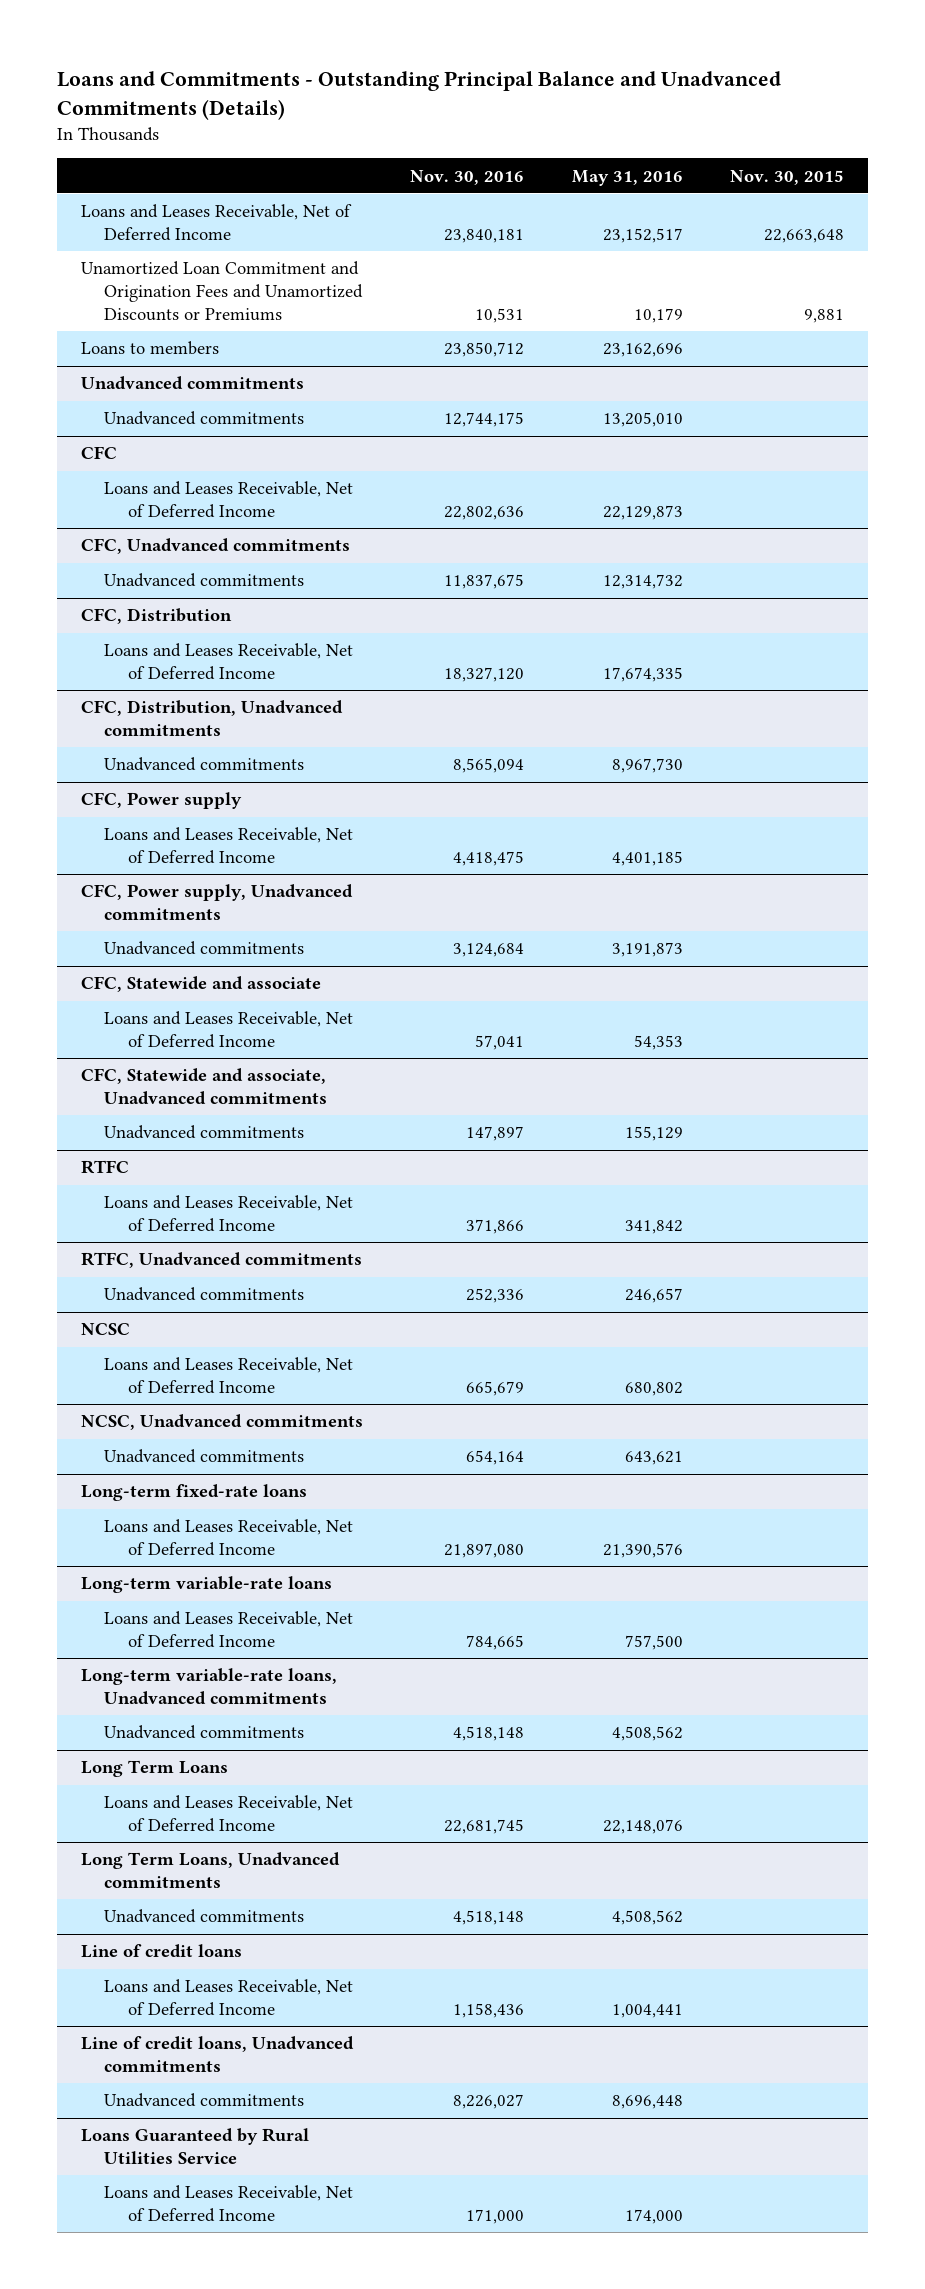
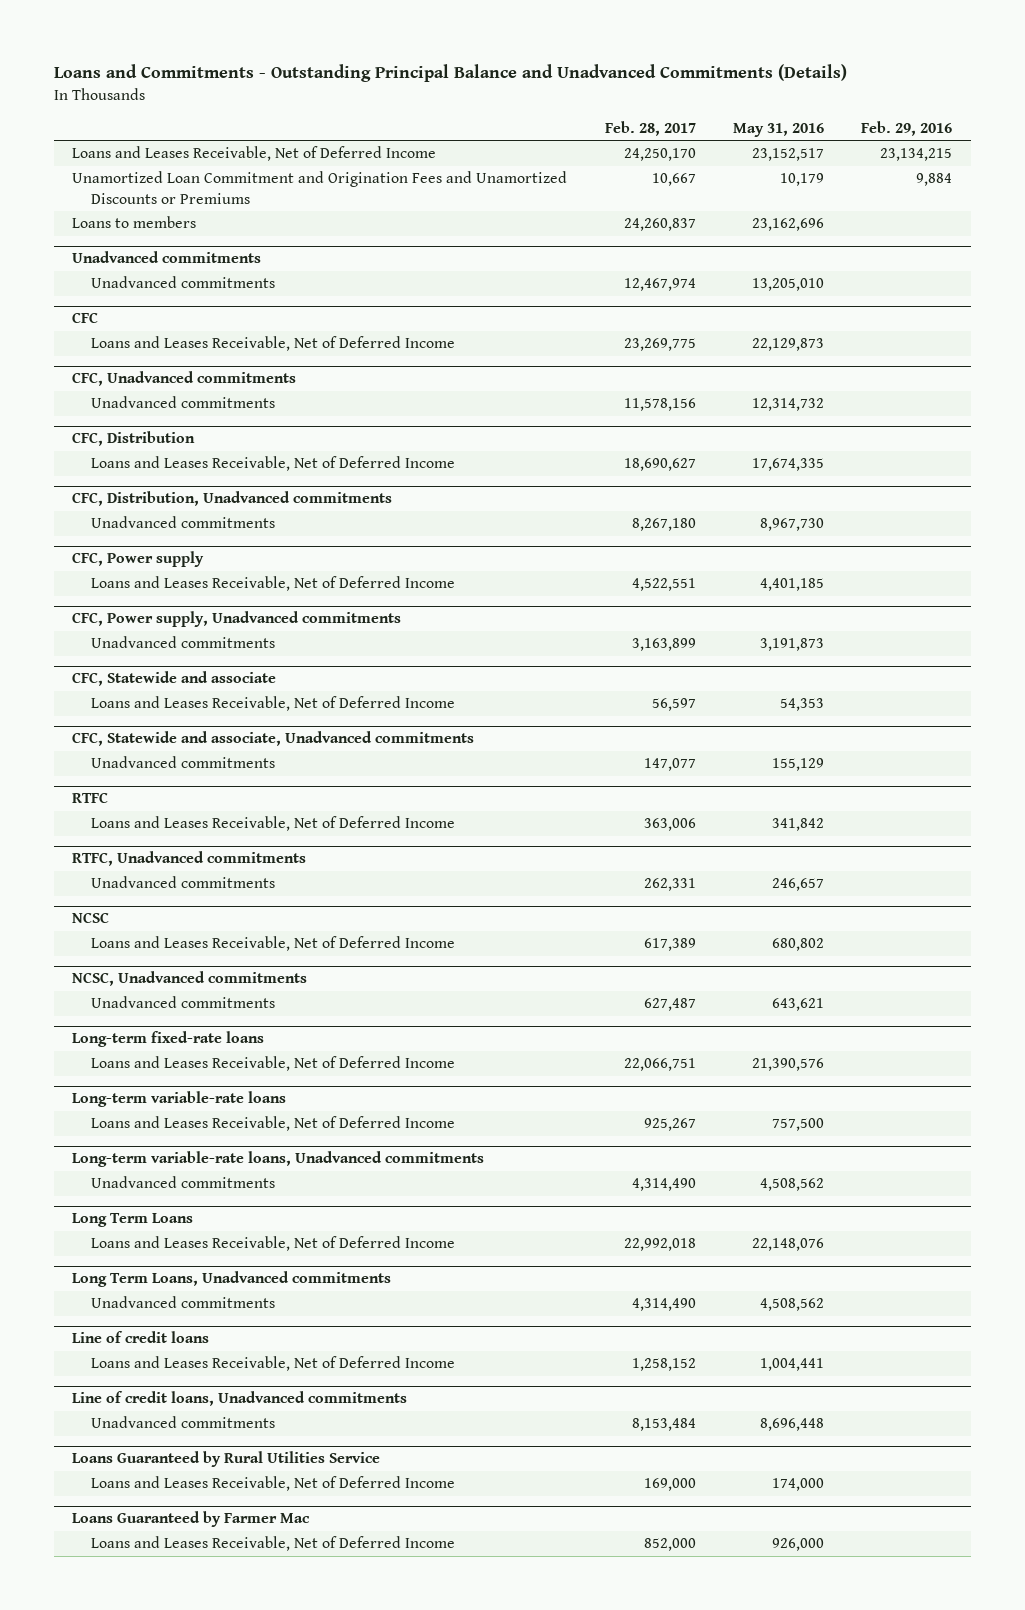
[410,169,525,185] Nov. 30, 2016 -> none
[730,169,845,185] Nov. 30, 2015 -> none
none -> [604,120,696,136] Feb. 28, 2017
none -> [861,120,953,136] Feb. 29, 2016
none -> [72,1511,311,1528] Loans Guaranteed by Farmer Mac
none -> [91,1536,456,1552] Loans and Leases Receivable, Net of Deferred Income

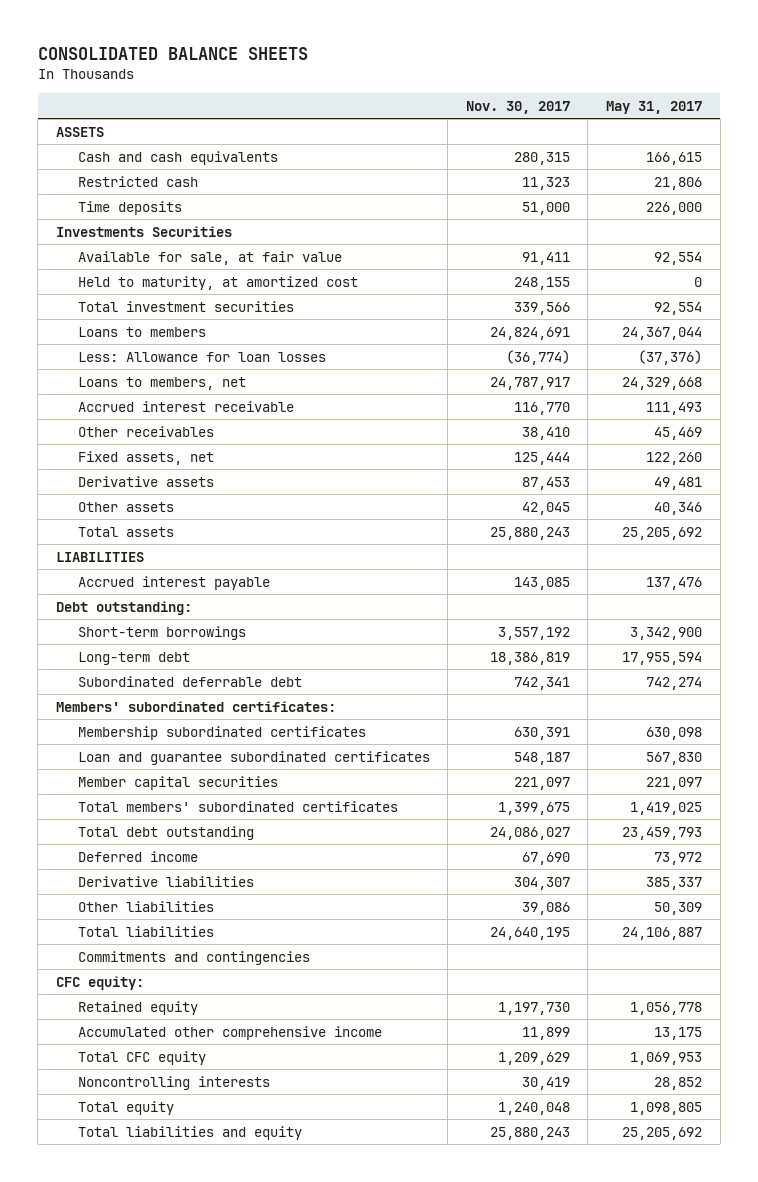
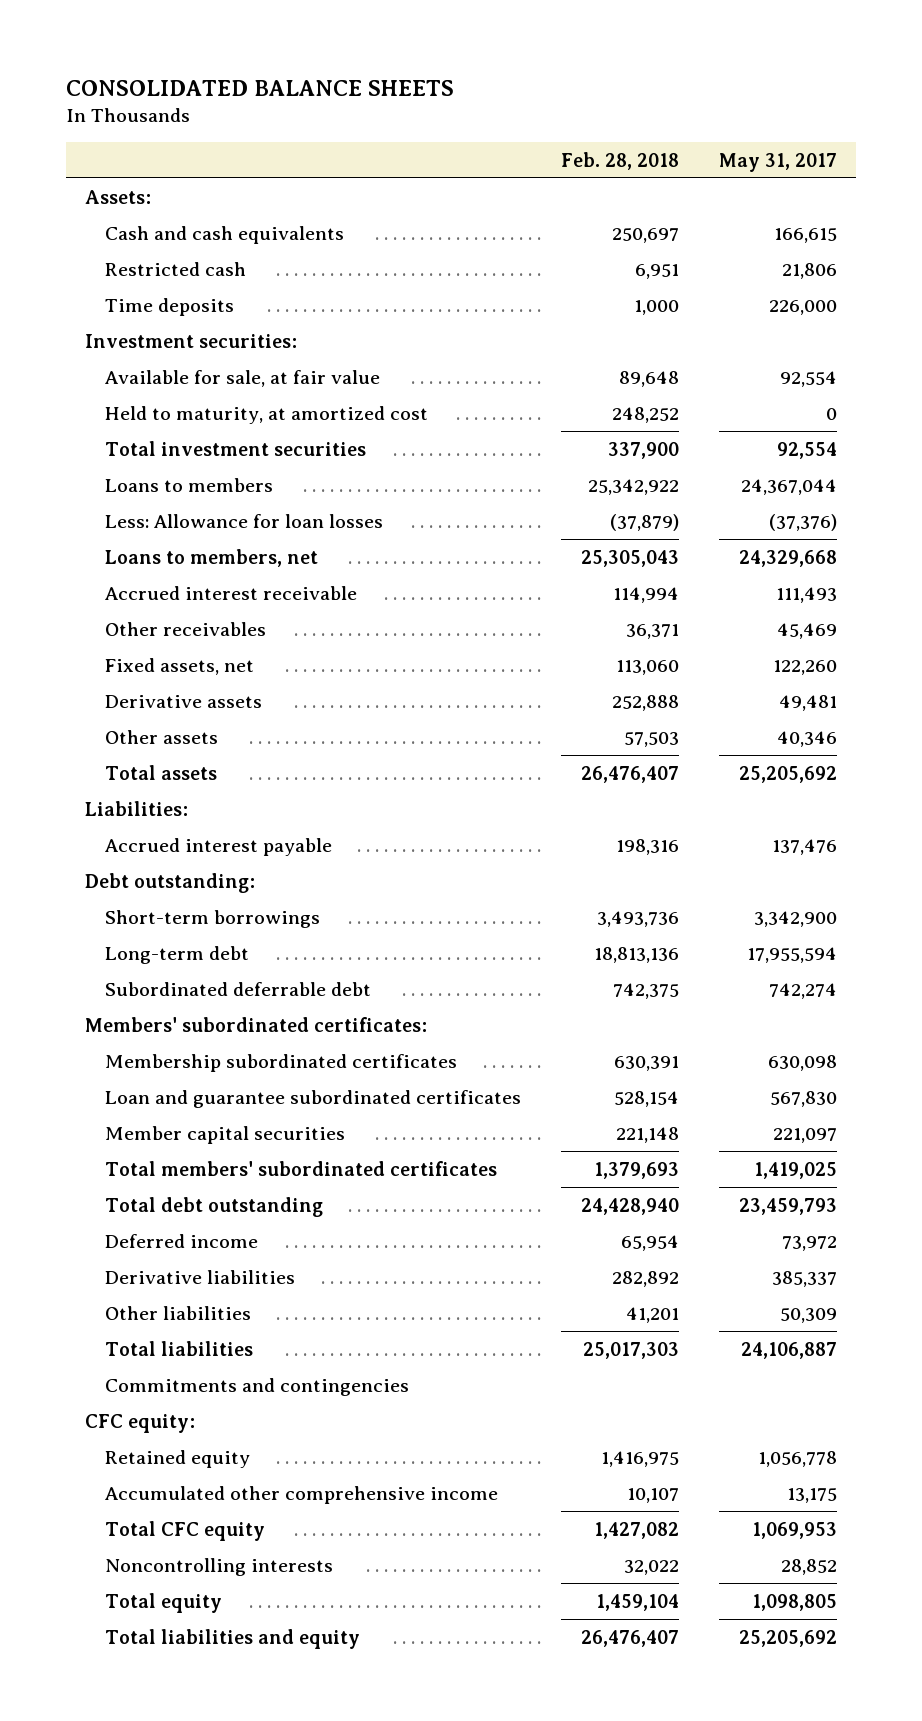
[465,100,570,114] Nov. 30, 2017 -> none
none -> [561,151,680,170] Feb. 28, 2018
[55,126,104,137] ASSETS -> [85,189,152,204] Assets:
[55,225,232,237] Investments Securities -> [85,333,298,348] Investment securities:
[55,551,144,562] LIABILITIES -> [85,800,189,816] Liabilities:

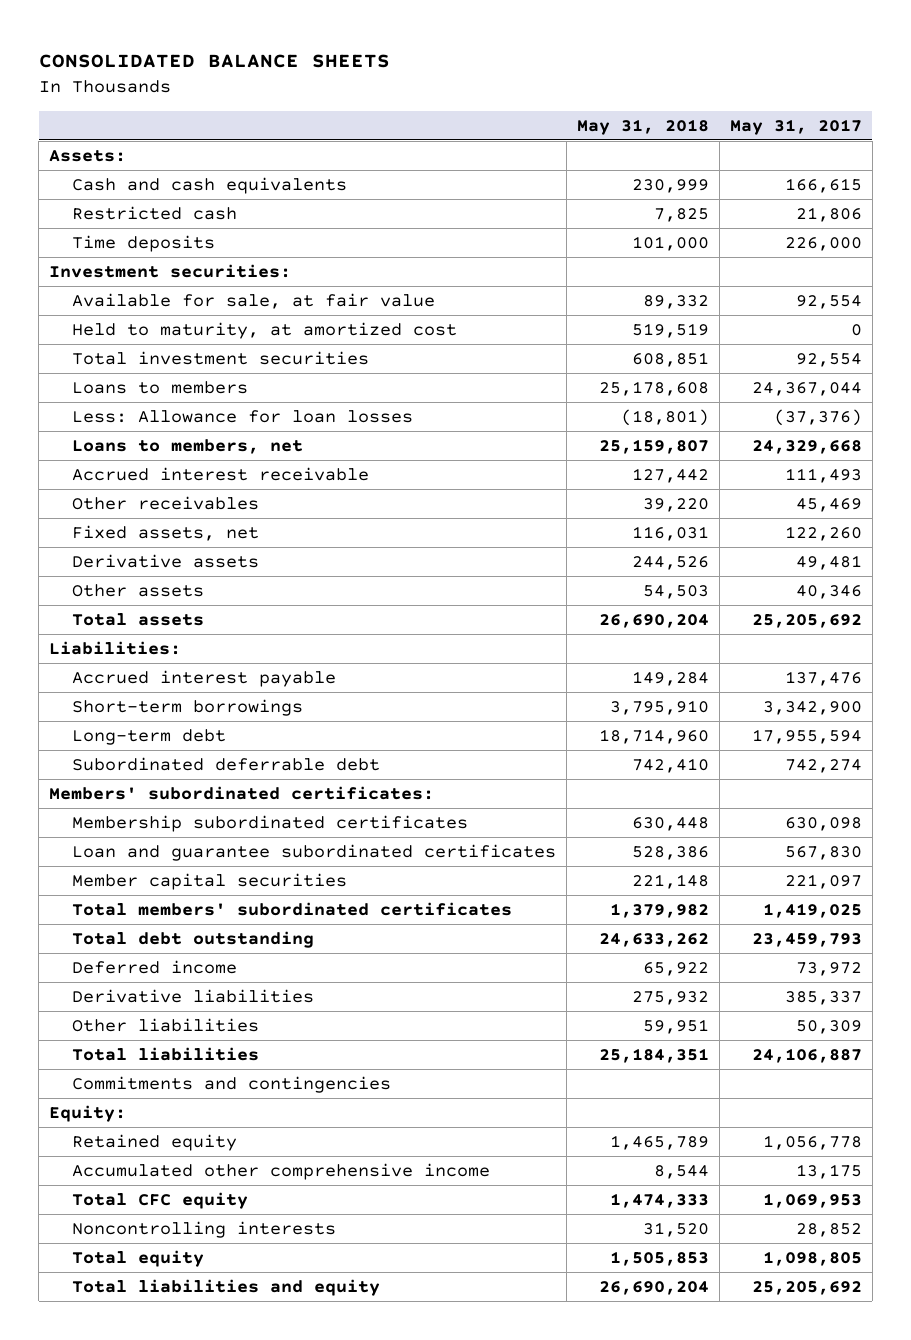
[561,151,680,170] Feb. 28, 2018 -> none
none -> [576,118,709,135] May 31, 2018
[85,872,256,893] Debt outstanding: -> none
[85,1413,196,1433] CFC equity: -> [49,1104,127,1122] Equity:

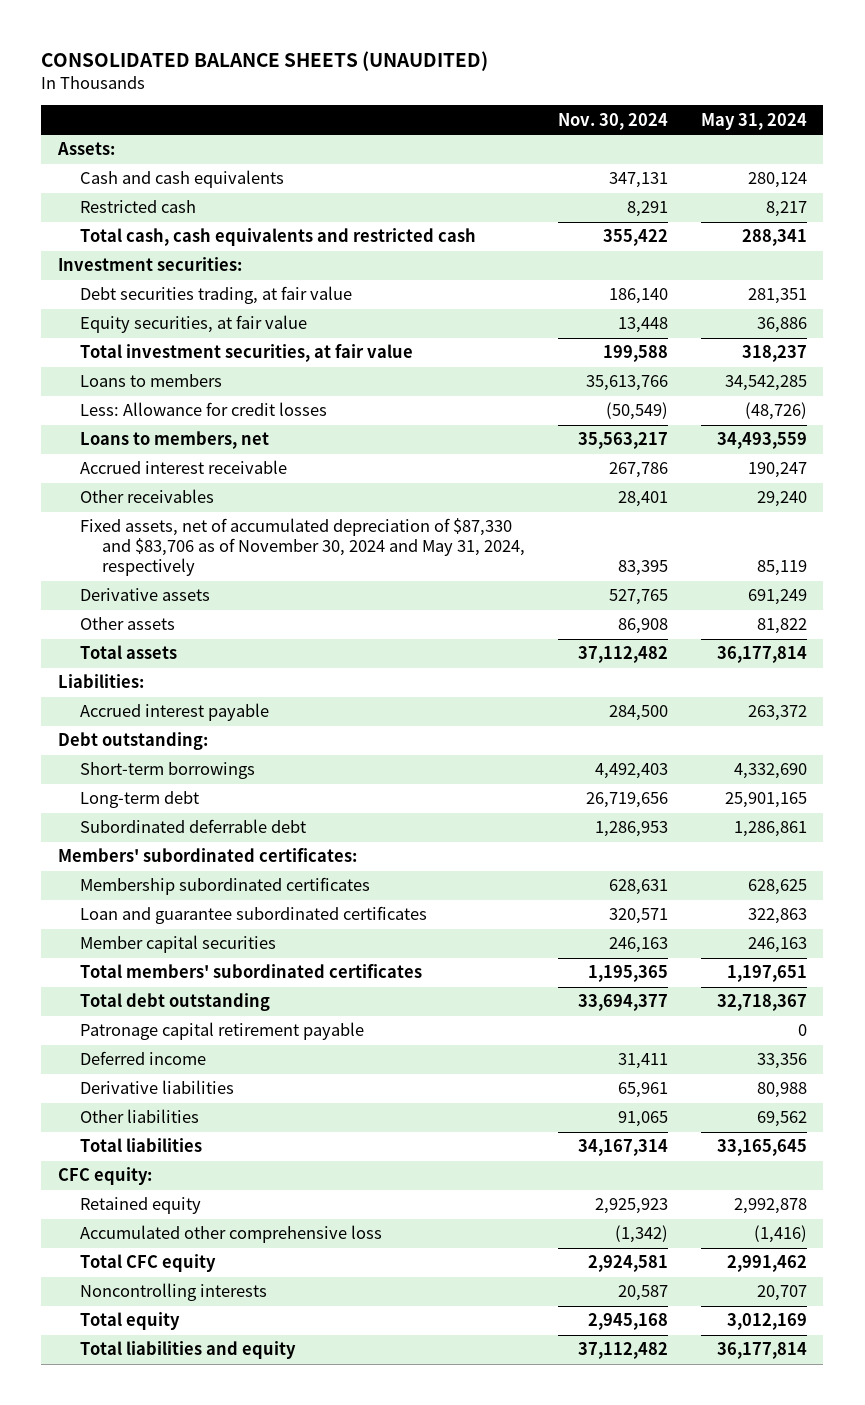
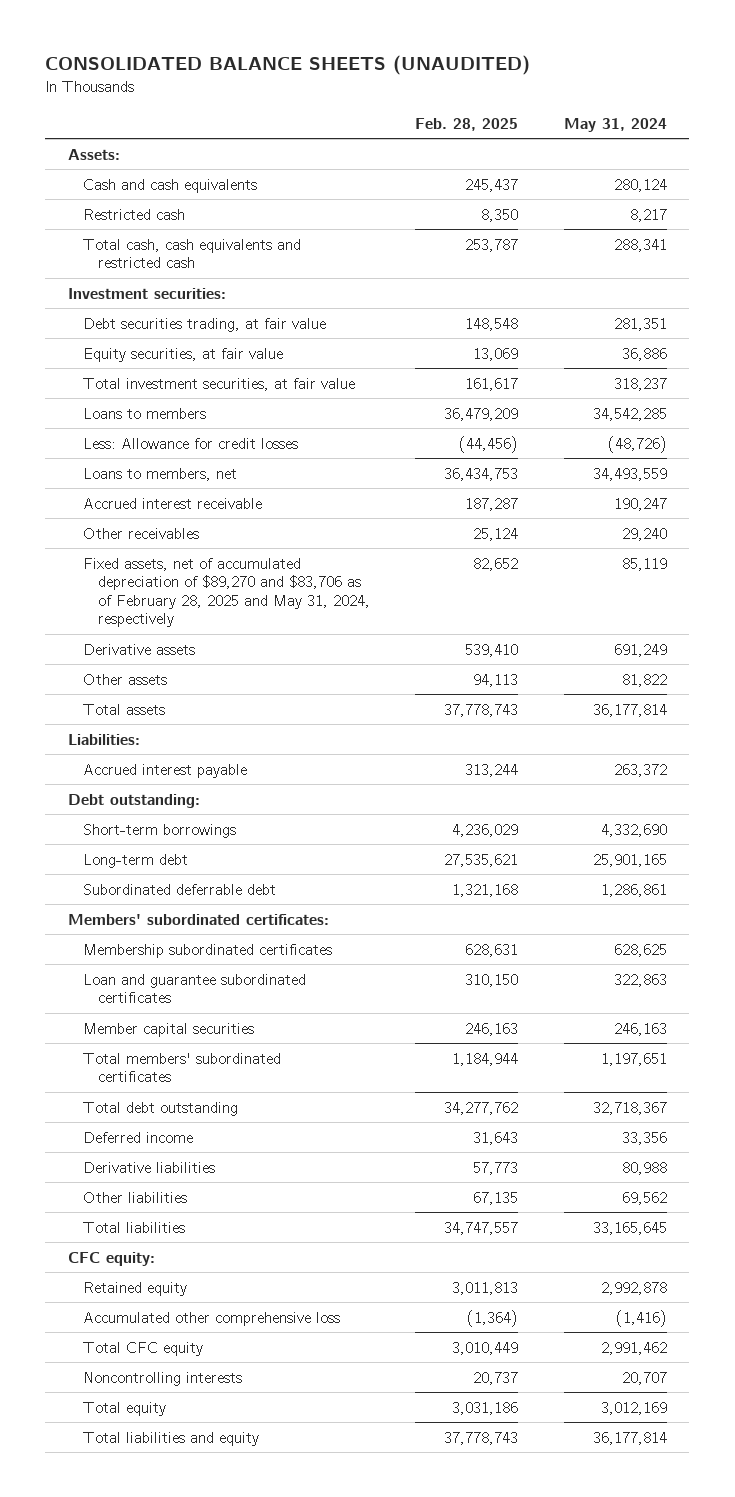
[557,112,668,130] Nov. 30, 2024 -> none
none -> [415,117,519,131] Feb. 28, 2025
[79,518,525,577] Fixed assets, net of accumulated depreciation of $87,330 and $83,706 as of November 30, 2024 and May 31, 2024, respectively -> [83,557,371,627] Fixed assets, net of accumulated depreciation of $89,270 and $83,706 as of February 28, 2025 and May 31, 2024, respectively
[79,1022,364,1041] Patronage capital retirement payable -> none

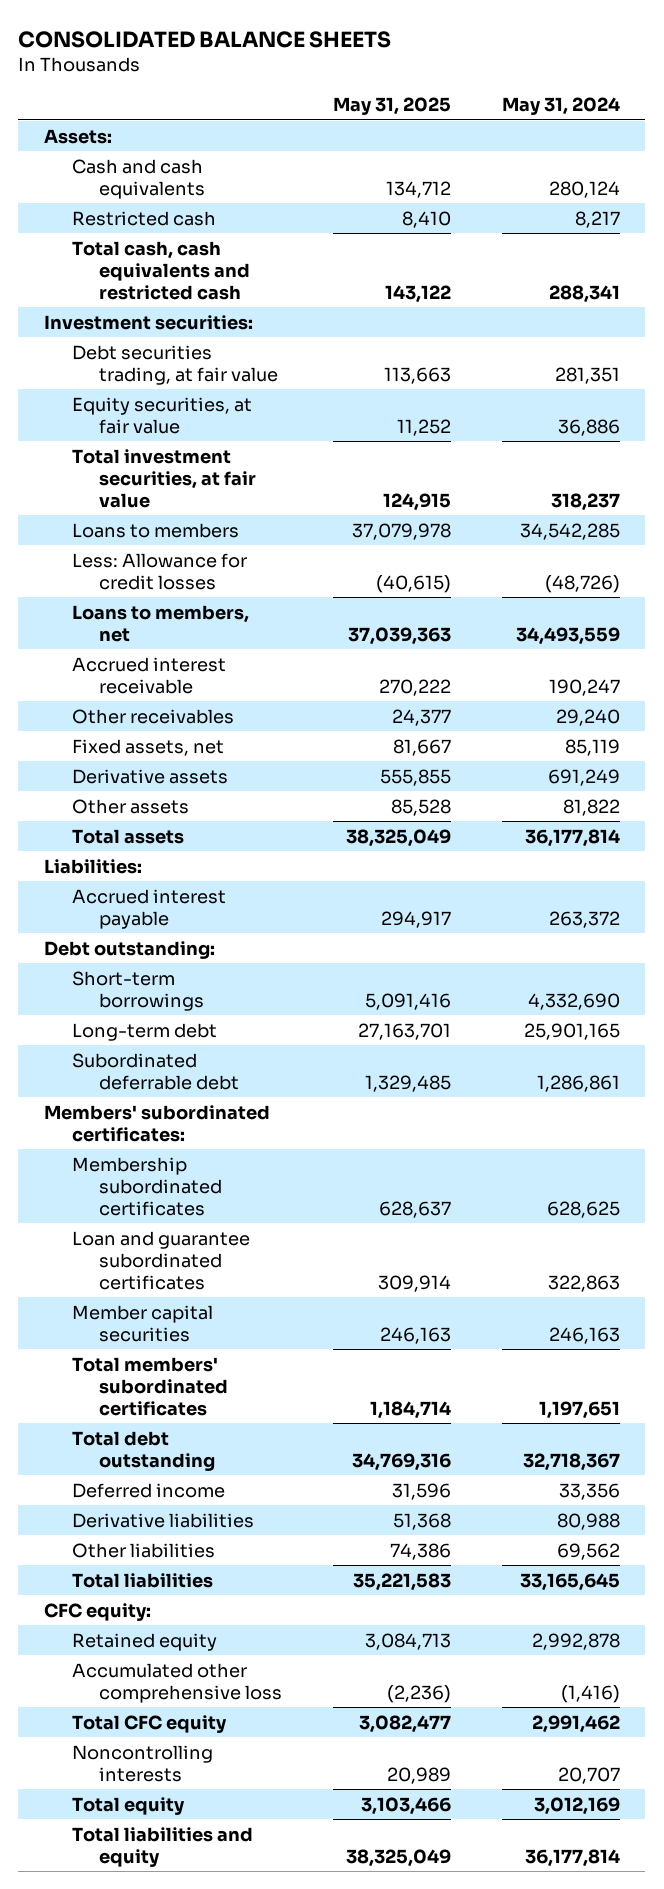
[45,55,531,76] CONSOLIDATED BALANCE SHEETS (UNAUDITED) -> [18,30,392,48] CONSOLIDATED BALANCE SHEETS
[415,117,519,131] Feb. 28, 2025 -> none
none -> [333,97,452,116] May 31, 2025
[83,557,371,627] Fixed assets, net of accumulated depreciation of $89,270 and $83,706 as of February 28, 2025 and May 31, 2024, respectively -> [71,738,224,756] Fixed assets, net

